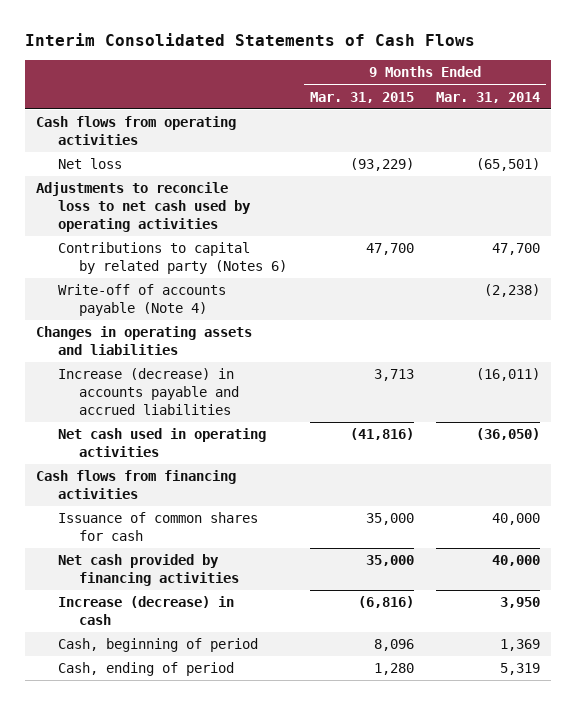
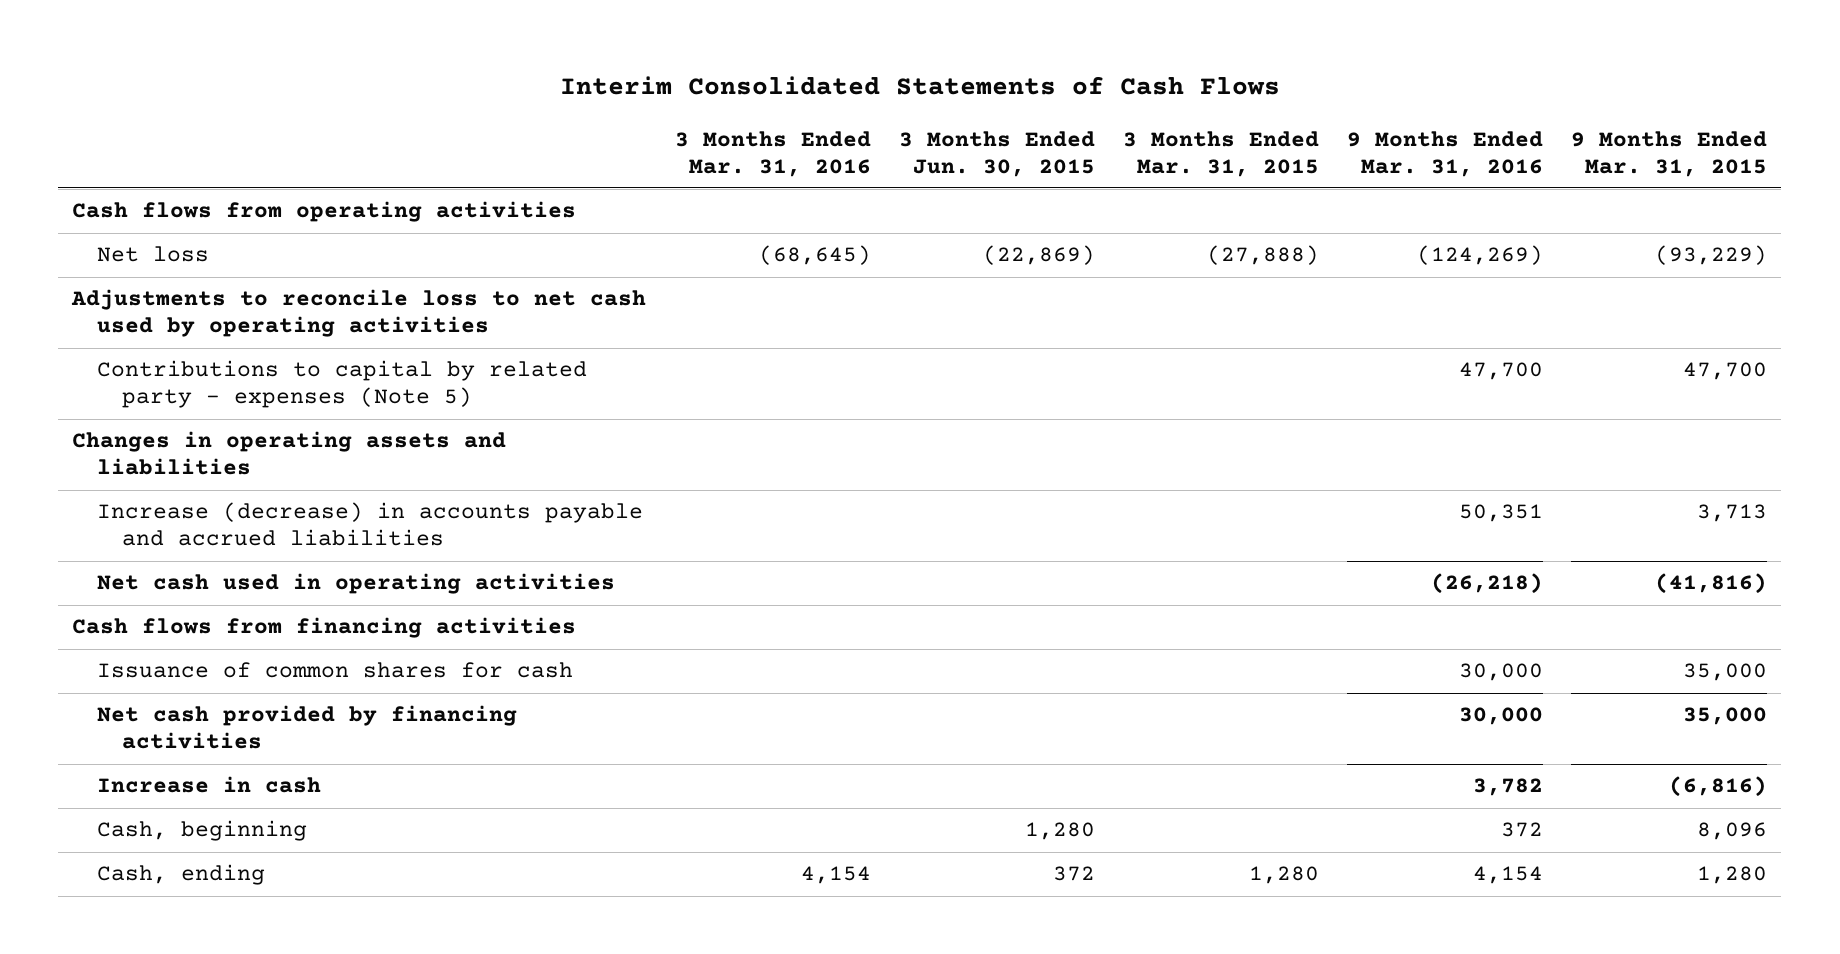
[436,91,541,103] Mar. 31, 2014 -> none
none -> [674,130,871,177] 3 Months Ended Mar. 31, 2016
none -> [898,130,1095,177] 3 Months Ended Jun. 30, 2015
none -> [1122,130,1319,177] 3 Months Ended Mar. 31, 2015
none -> [1347,130,1544,177] 9 Months Ended Mar. 31, 2016
[57,284,226,317] Write-off of accounts payable (Note 4) -> none
[57,242,288,275] Contributions to capital by related party (Notes 6) -> [97,360,588,409] Contributions to capital by related party - expenses (Note 5)
[57,596,234,626] Increase (decrease) in cash -> [97,776,322,794] Increase in cash
[57,638,258,653] Cash, beginning of period -> [97,820,308,842] Cash, beginning
[57,662,234,677] Cash, ending of period -> [97,864,266,886] Cash, ending

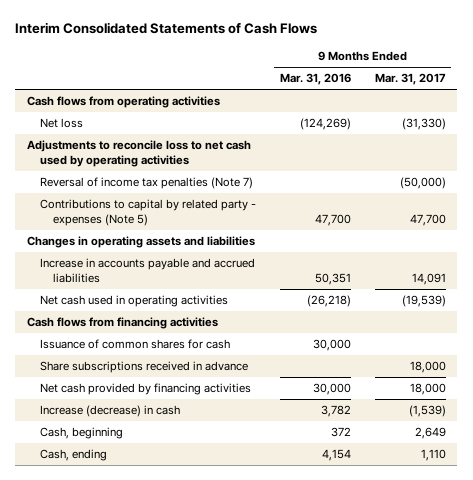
[674,130,871,177] 3 Months Ended Mar. 31, 2016 -> none
[898,130,1095,177] 3 Months Ended Jun. 30, 2015 -> none
[1122,130,1319,177] 3 Months Ended Mar. 31, 2015 -> none
[1571,130,1768,177] 9 Months Ended Mar. 31, 2015 -> none
none -> [374,73,446,86] Mar. 31, 2017
none -> [40,177,254,190] Reversal of income tax penalties (Note 7)
[97,502,644,547] Increase (decrease) in accounts payable and accrued liabilities -> [40,258,256,283] Increase in accounts payable and accrued liabilities
none -> [40,361,249,374] Share subscriptions received in advance
[97,776,322,794] Increase in cash -> [40,405,181,418] Increase (decrease) in cash

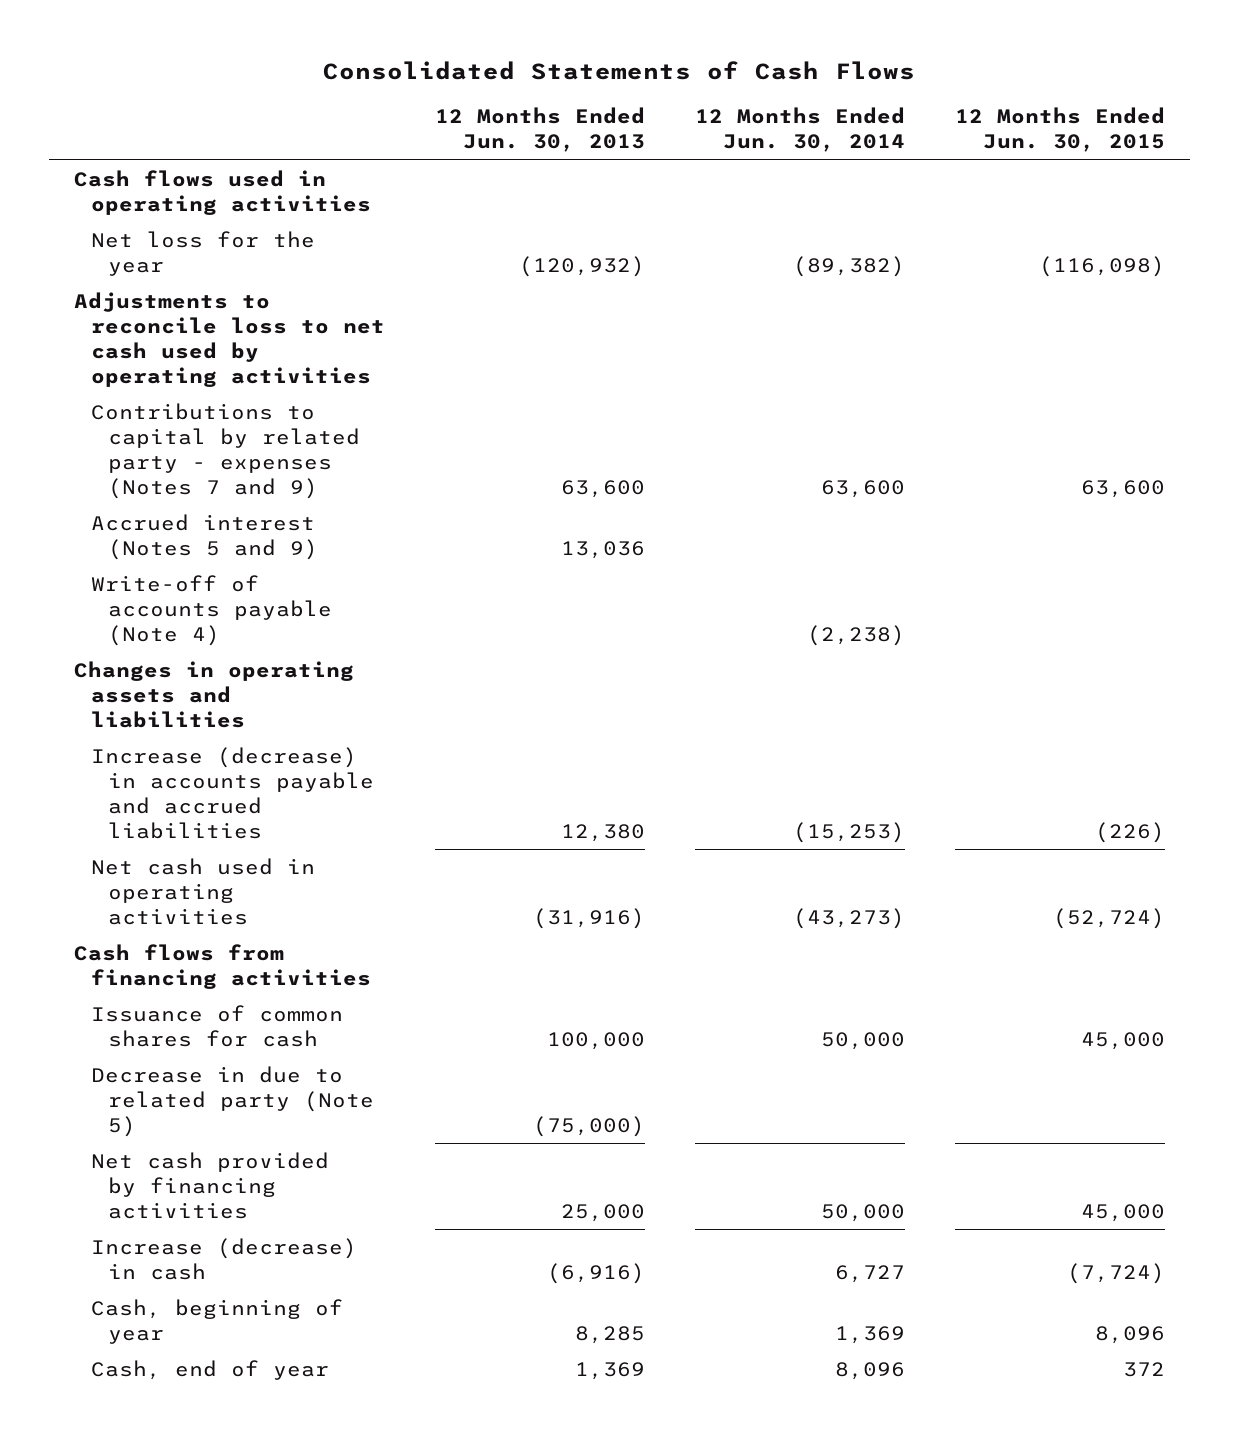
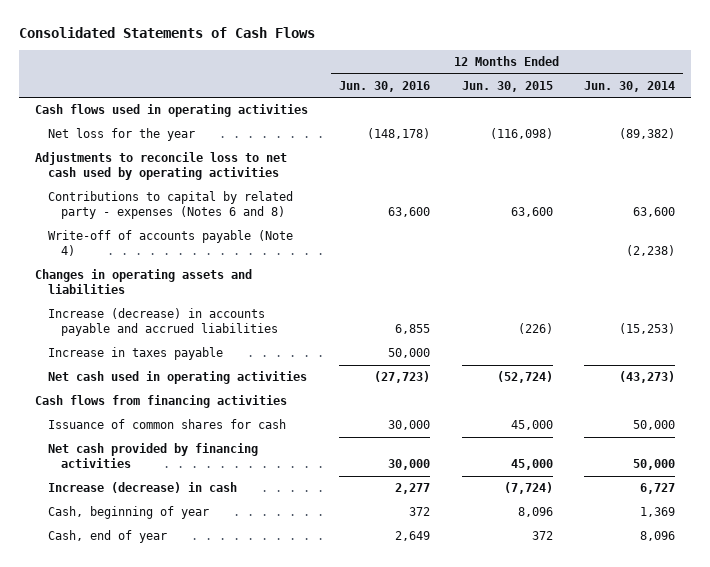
[434,107,645,153] 12 Months Ended Jun. 30, 2013 -> none
none -> [339,80,431,92] Jun. 30, 2016
[91,513,319,560] Accrued interest (Notes 5 and 9) -> none
[91,402,361,500] Contributions to capital by related party - expenses (Notes 7 and 9) -> [48,191,294,220] Contributions to capital by related party - expenses (Notes 6 and 8)
none -> [48,347,224,361] Increase in taxes payable
[91,1065,375,1137] Decrease in due to related party (Note 5) -> none

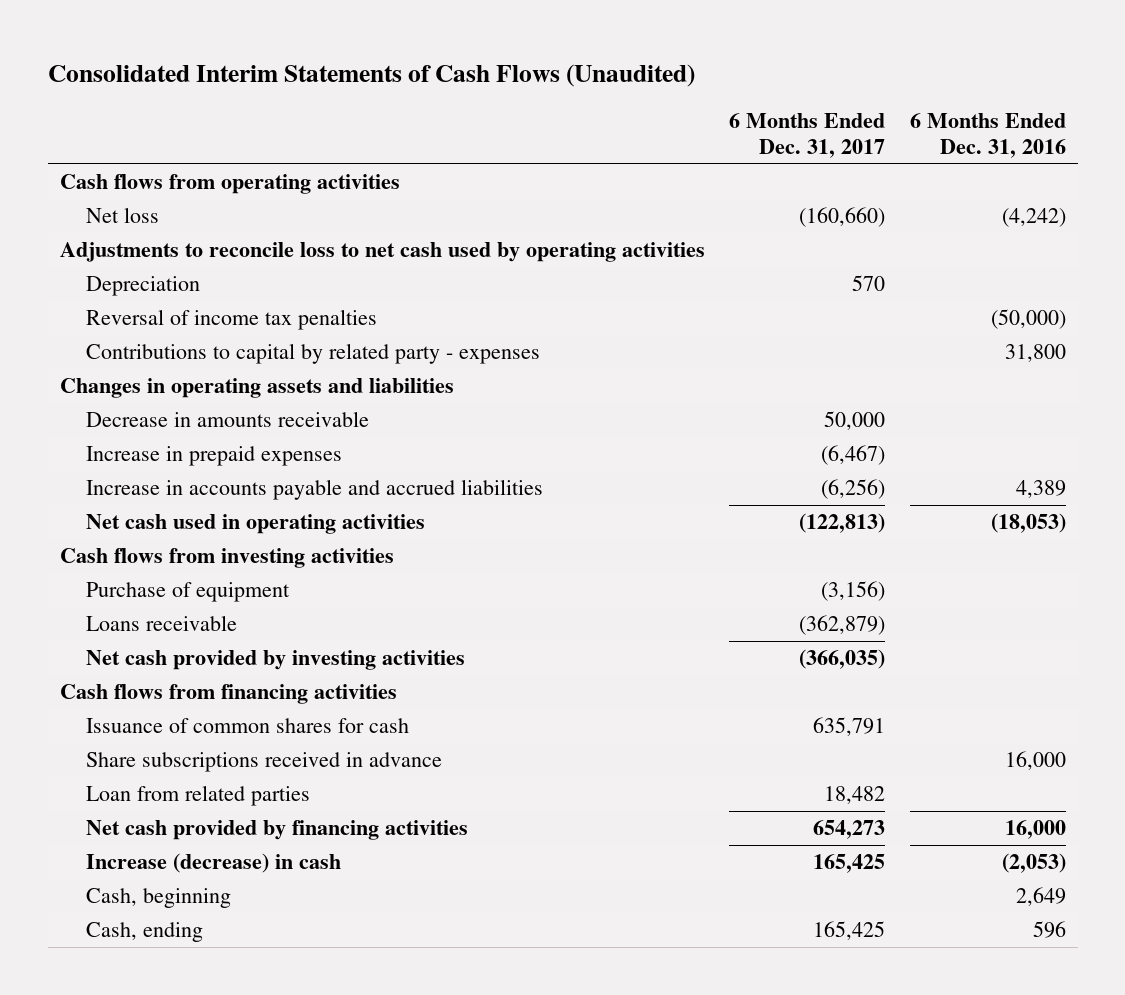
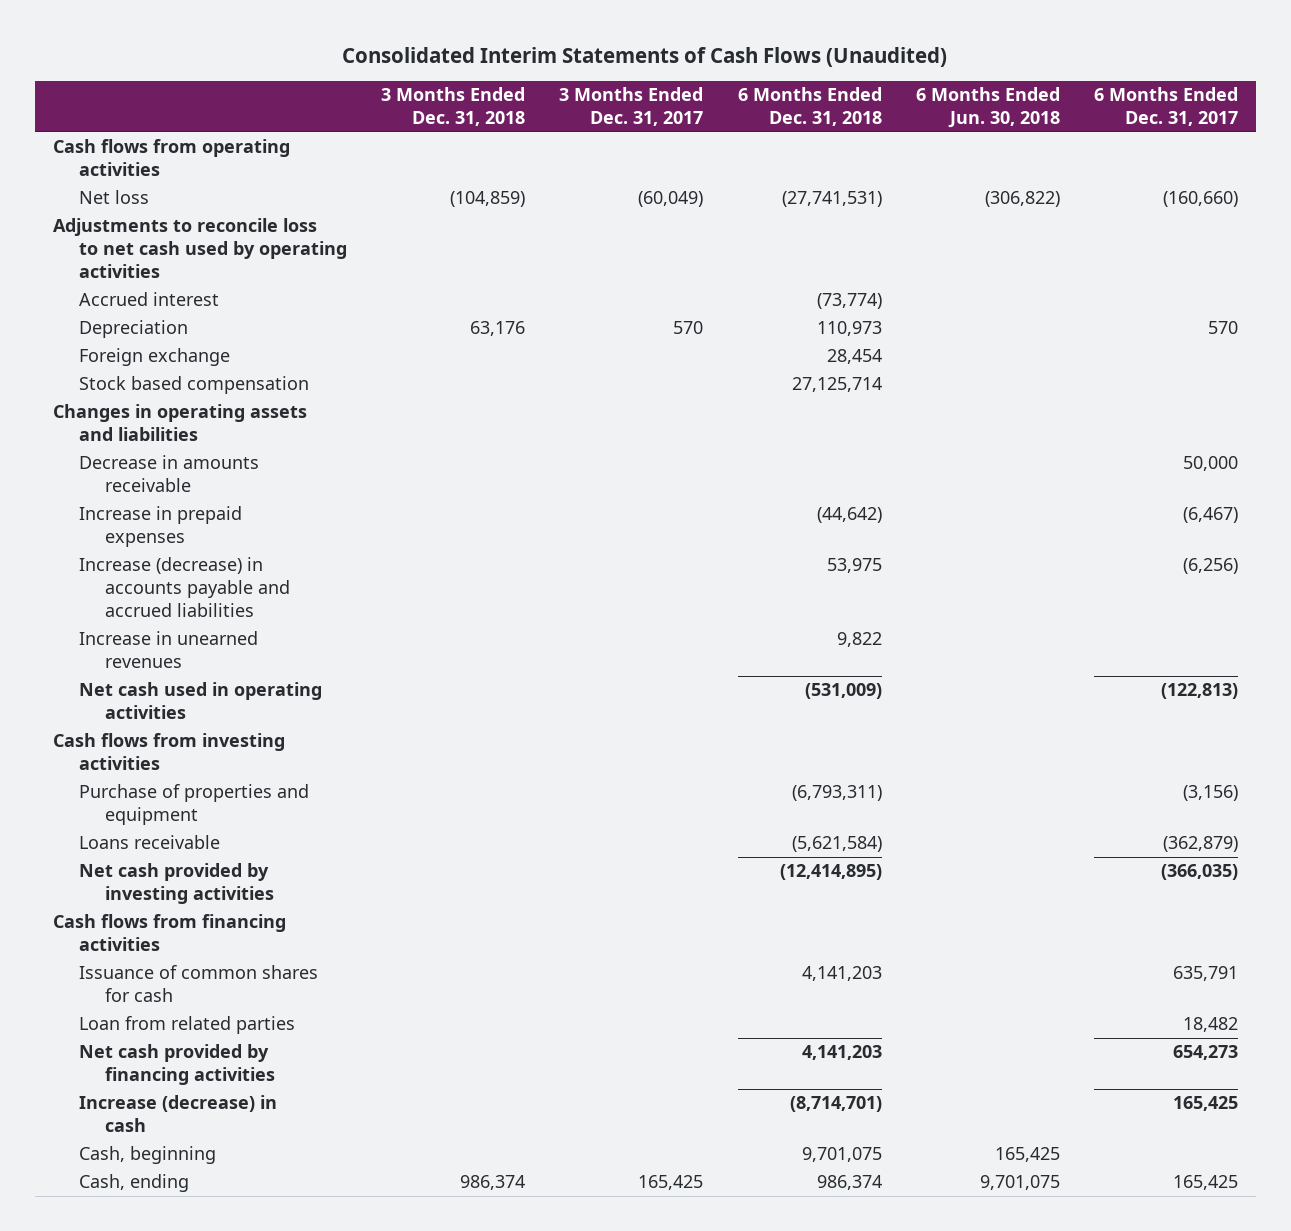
[909,113,1066,158] 6 Months Ended Dec. 31, 2016 -> none
none -> [380,87,525,127] 3 Months Ended Dec. 31, 2018
none -> [559,87,704,127] 3 Months Ended Dec. 31, 2017
none -> [737,87,882,127] 6 Months Ended Dec. 31, 2018
none -> [915,87,1060,129] 6 Months Ended Jun. 30, 2018
none -> [78,292,219,307] Accrued interest
[86,309,378,331] Reversal of income tax penalties -> none
[86,343,541,365] Contributions to capital by related party - expenses -> none
none -> [78,348,230,367] Foreign exchange
none -> [78,376,309,395] Stock based compensation
[86,479,544,501] Increase in accounts payable and accrued liabilities -> [78,557,290,617] Increase (decrease) in accounts payable and accrued liabilities
none -> [78,631,258,669] Increase in unearned revenues
[86,582,291,603] Purchase of equipment -> [78,784,309,826] Purchase of properties and equipment
[86,752,443,773] Share subscriptions received in advance -> none

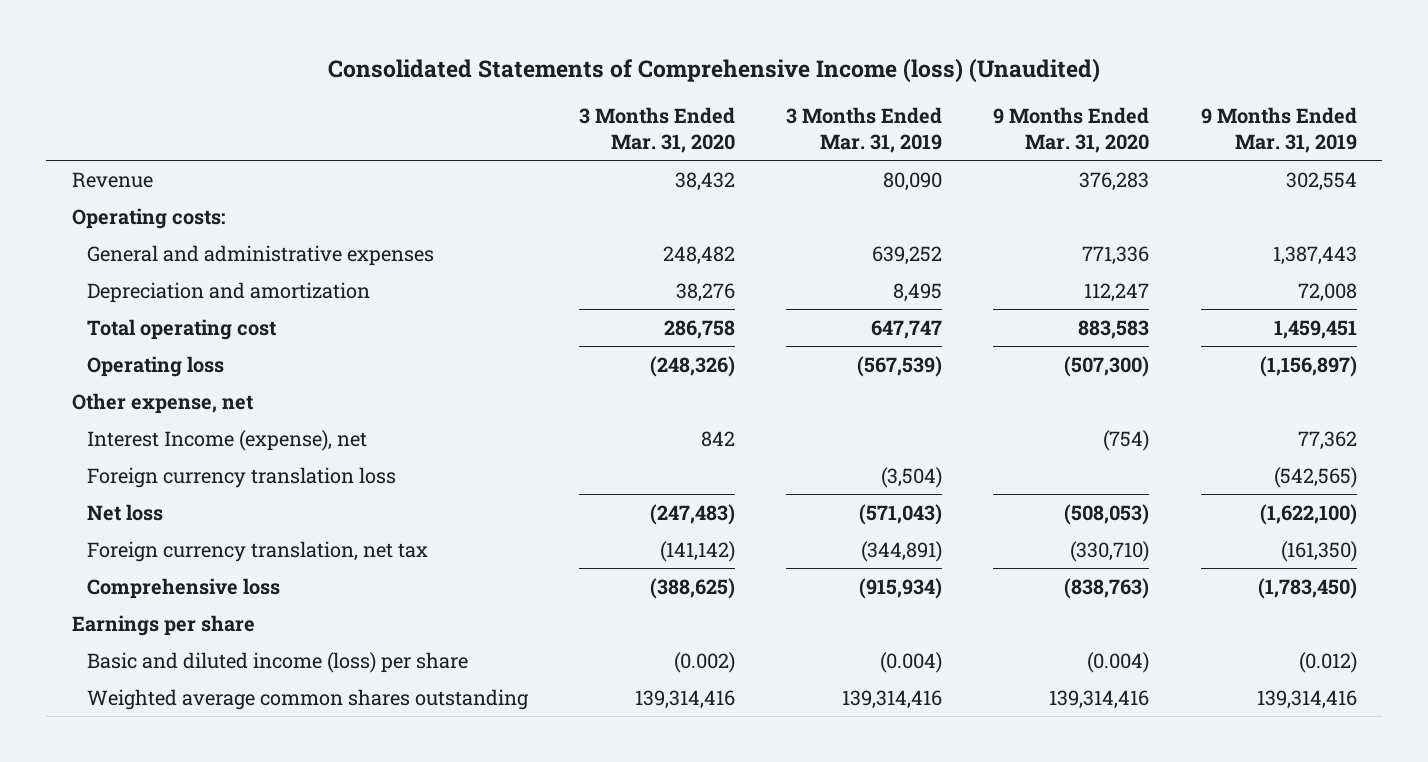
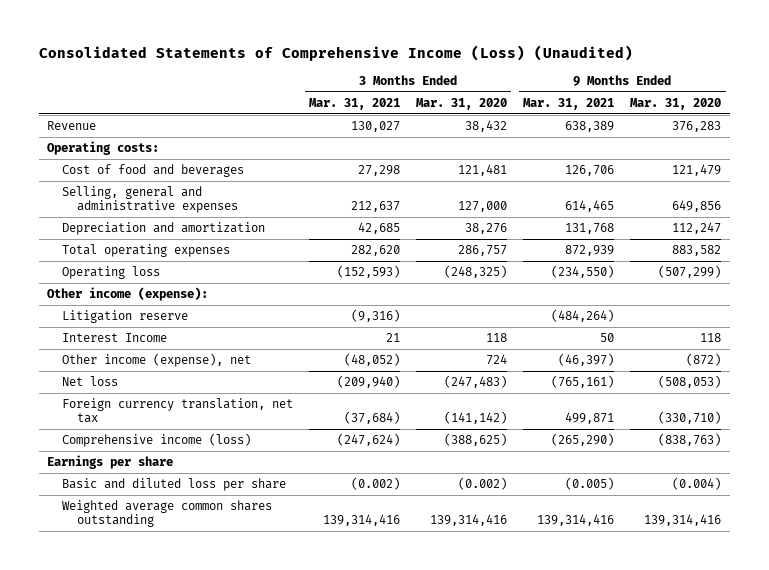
[328,58,1101,84] Consolidated Statements of Comprehensive Income (loss) (Unaudited) -> [39,44,634,61] Consolidated Statements of Comprehensive Income (Loss) (Unaudited)
[786,106,943,154] 3 Months Ended Mar. 31, 2019 -> none
[1200,106,1357,154] 9 Months Ended Mar. 31, 2019 -> none
none -> [309,97,401,110] Mar. 31, 2021
none -> [523,97,615,110] Mar. 31, 2021
none -> [62,164,245,178] Cost of food and beverages
[87,244,435,266] General and administrative expenses -> [62,186,238,213] Selling, general and administrative expenses
[663,245,736,265] 248,482 -> [458,200,508,212] 127,000
[1082,245,1150,265] 771,336 -> [672,199,722,212] 649,856
[87,466,397,488] Foreign currency translation loss -> none
[87,318,277,340] Total operating cost -> [62,244,231,258] Total operating expenses
[664,319,736,339] 286,758 -> [458,245,508,257] 286,757
[1078,319,1150,339] 883,583 -> [672,245,722,257] 883,582
[650,355,736,377] (248,326) -> [444,265,508,279] (248,325)
[1064,355,1150,377] (507,300) -> [658,265,722,279] (507,299)
[71,392,253,414] Other expense, net -> [47,287,209,302] Other income (expense):
none -> [62,310,189,324] Litigation reserve
[87,429,368,451] Interest Income (expense), net -> [62,333,168,343] Interest Income
[701,430,736,447] 842 -> [486,333,508,343] 118
[1103,429,1150,451] (754) -> [700,333,722,343] 118
none -> [62,353,252,368] Other income (expense), net
[87,577,281,599] Comprehensive loss -> [62,433,252,448] Comprehensive income (loss)
[87,651,469,673] Basic and diluted income (loss) per share -> [62,478,287,492] Basic and diluted loss per share

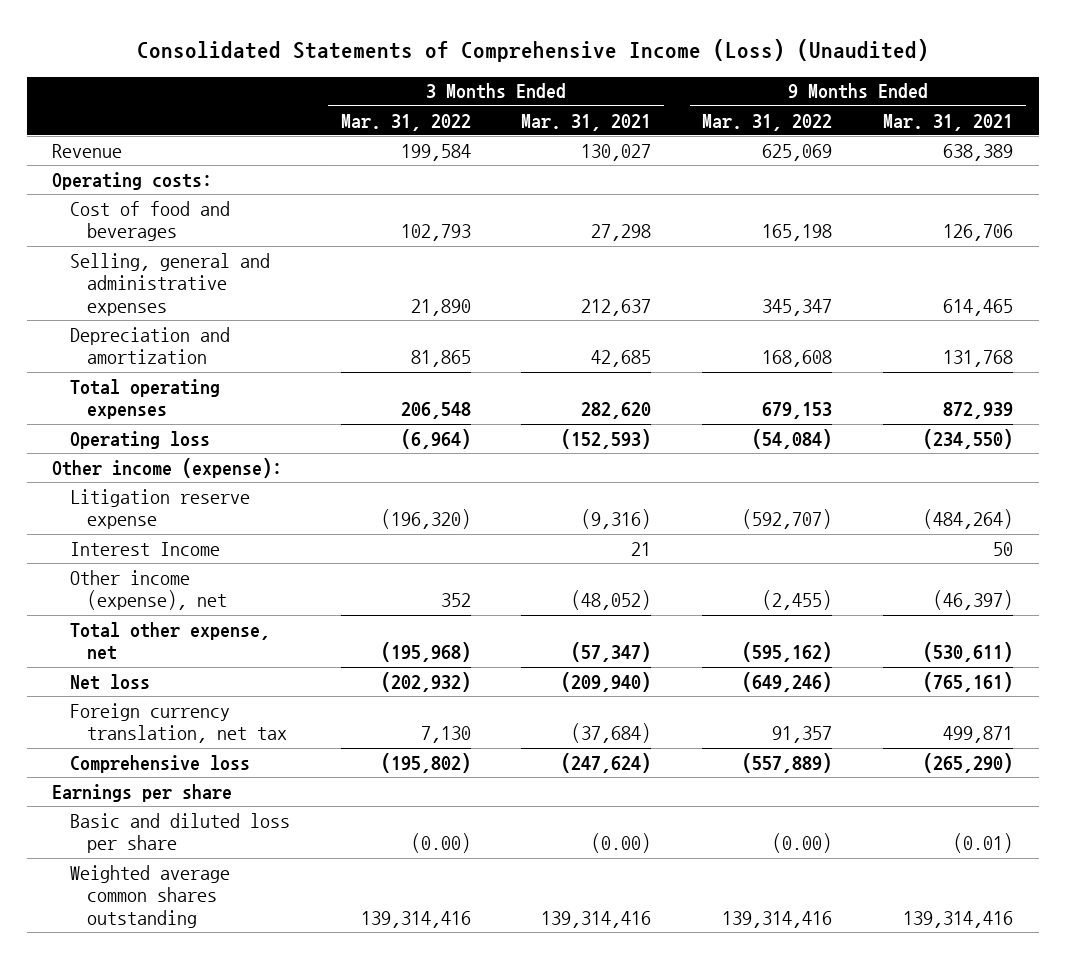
[416,97,508,110] Mar. 31, 2020 -> none
[630,97,722,110] Mar. 31, 2020 -> none
none -> [340,113,471,131] Mar. 31, 2022
none -> [702,113,833,131] Mar. 31, 2022
[62,310,189,324] Litigation reserve -> [69,488,250,530] Litigation reserve expense
none -> [69,621,270,661] Total other expense, net
[62,433,252,448] Comprehensive income (loss) -> [69,754,250,773] Comprehensive loss
[351,477,401,491] (0.002) -> [591,833,652,854] (0.00)
[565,477,615,491] (0.005) -> [953,833,1014,854] (0.01)

